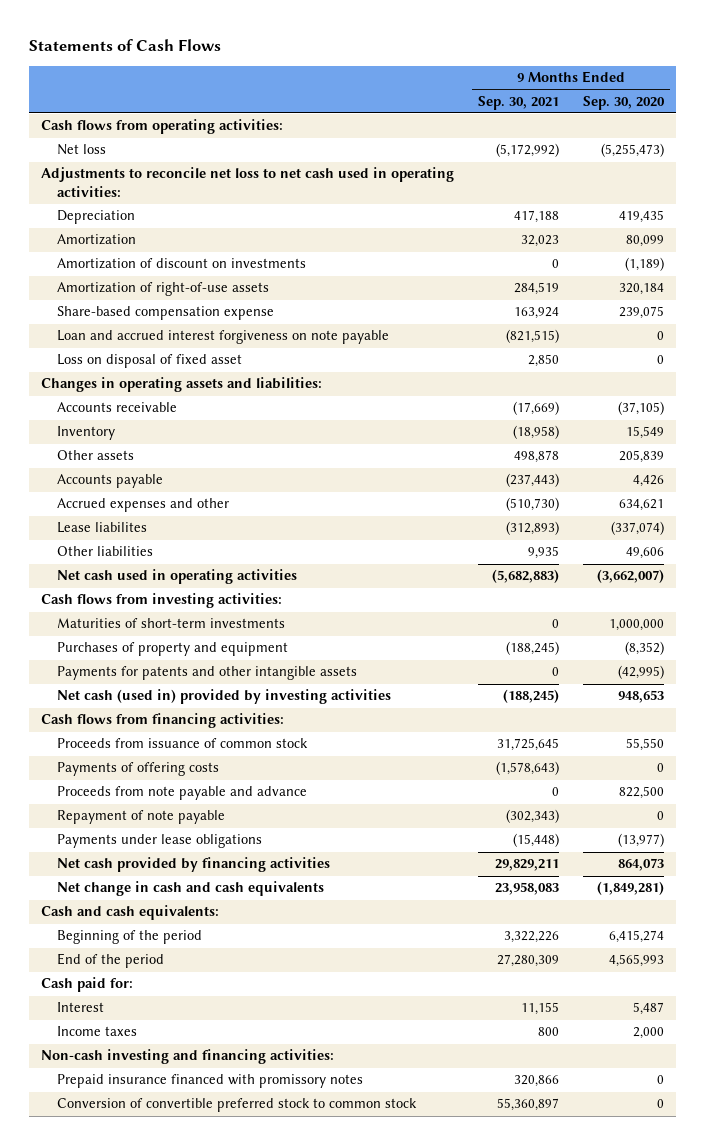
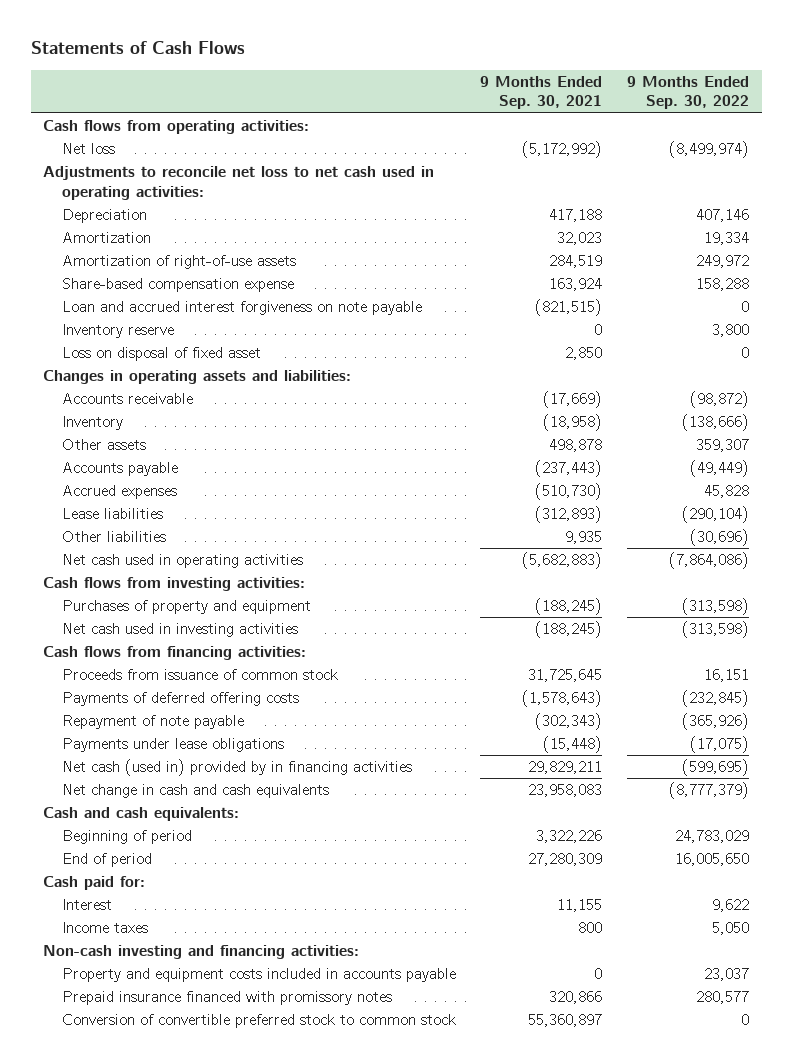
[582,95,665,110] Sep. 30, 2020 -> none
none -> [627,75,750,110] 9 Months Ended Sep. 30, 2022
[56,258,306,270] Amortization of discount on investments -> none
none -> [61,324,174,339] Inventory reserve
[56,498,229,513] Accrued expenses and other -> [61,485,177,500] Accrued expenses
[56,522,147,534] Lease liabilites -> [61,508,163,520] Lease liabilities
[56,618,285,629] Maturities of short-term investments -> none
[56,666,357,681] Payments for patents and other intangible assets -> none
[56,689,391,705] Net cash (used in) provided by investing activities -> [61,623,298,638] Net cash used in investing activities
[56,786,307,801] Proceeds from note payable and advance -> none
[56,762,219,777] Payments of offering costs -> [61,692,299,707] Payments of deferred offering costs
[56,857,330,873] Net cash provided by financing activities -> [61,759,412,777] Net cash (used in) provided by in financing activities
[56,930,202,945] Beginning of the period -> [61,830,192,845] Beginning of period
[56,953,164,969] End of the period -> [61,853,152,868] End of period
none -> [61,968,456,983] Property and equipment costs included in accounts payable

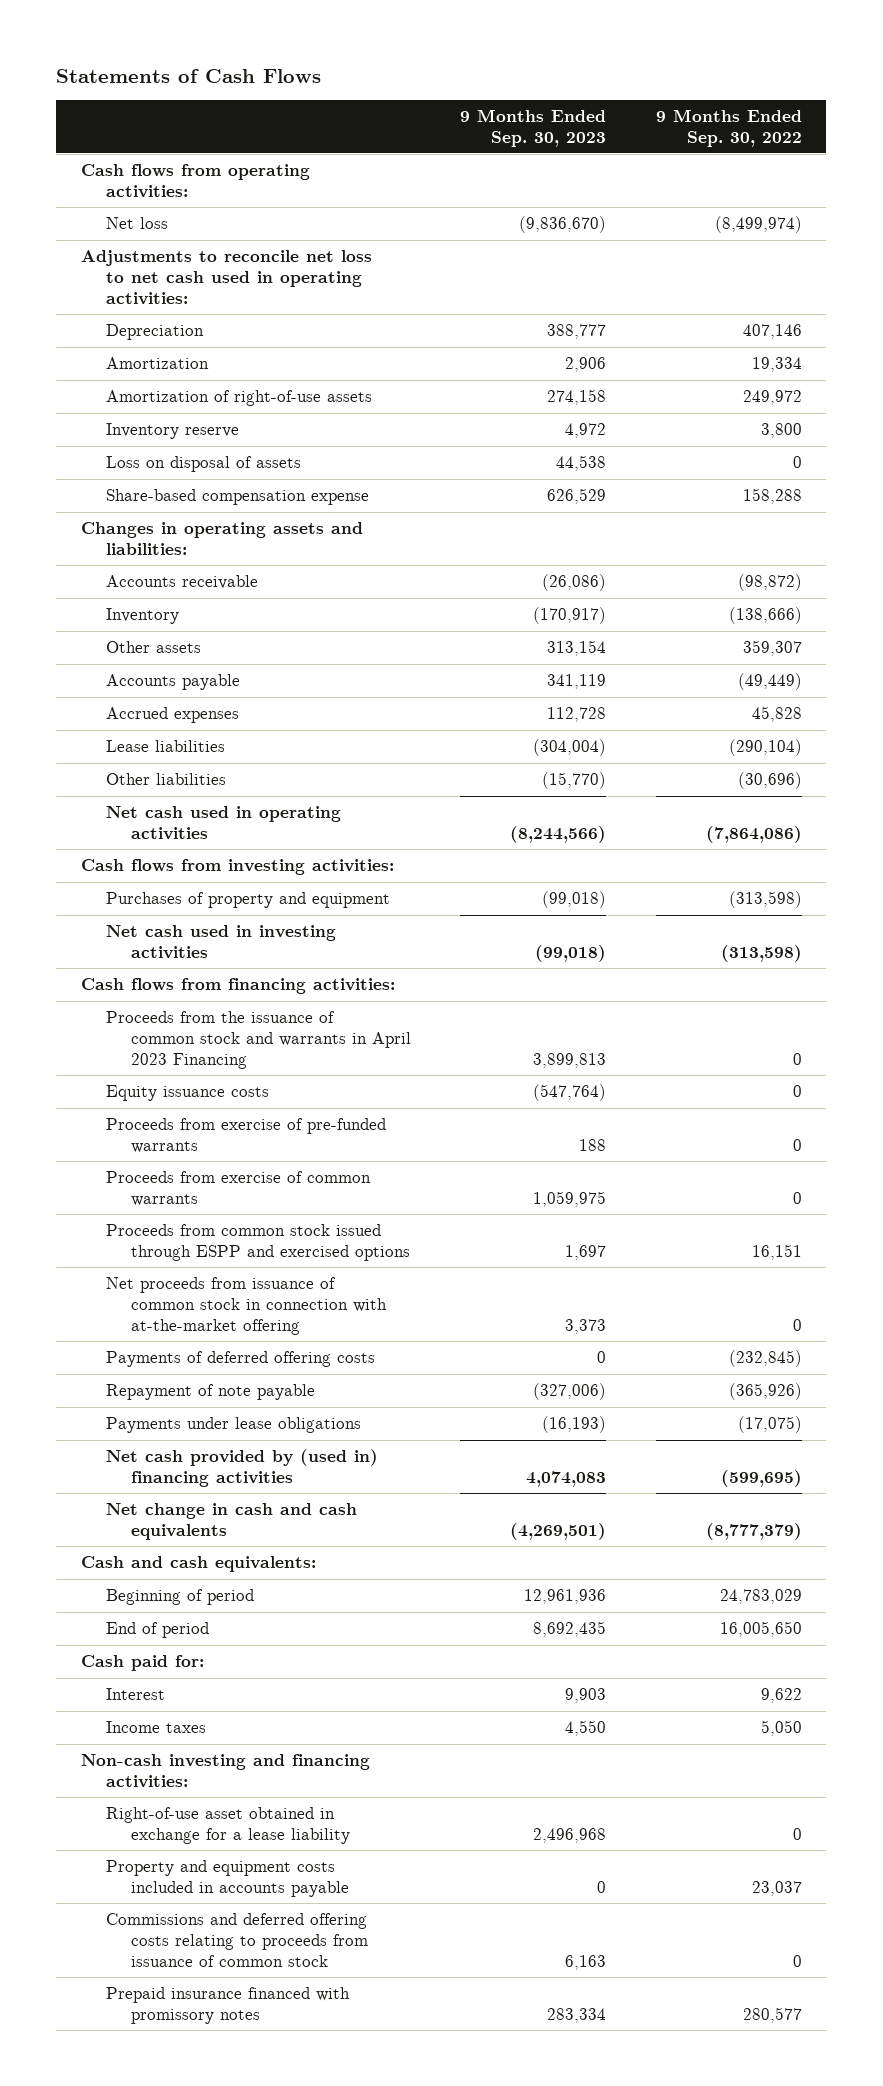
[480,75,603,110] 9 Months Ended Sep. 30, 2021 -> none
none -> [460,108,607,147] 9 Months Ended Sep. 30, 2023
[61,301,422,316] Loan and accrued interest forgiveness on note payable -> none
[61,347,261,362] Loss on disposal of fixed asset -> [105,456,301,473] Loss on disposal of assets
[61,278,294,293] Share-based compensation expense -> [105,489,369,506] Share-based compensation expense
none -> [105,1011,411,1069] Proceeds from the issuance of common stock and warrants in April 2023 Financing
none -> [105,1085,269,1102] Equity issuance costs
none -> [105,1118,386,1154] Proceeds from exercise of pre-funded warrants
none -> [105,1171,371,1207] Proceeds from exercise of common warrants
none -> [105,1224,410,1262] Proceeds from common stock issued through ESPP and exercised options
[61,669,338,681] Proceeds from issuance of common stock -> [105,1277,387,1335] Net proceeds from issuance of common stock in connection with at-the-market offering
[704,669,750,683] 16,151 -> [792,1318,802,1331] 0
[61,759,412,777] Net cash (used in) provided by in financing activities -> [105,1449,378,1488] Net cash provided by (used in) financing activities
none -> [105,1807,350,1845] Right-of-use asset obtained in exchange for a lease liability
none -> [105,1913,368,1967] Commissions and deferred offering costs relating to proceeds from issuance of common stock
[61,1014,456,1029] Conversion of convertible preferred stock to common stock -> none

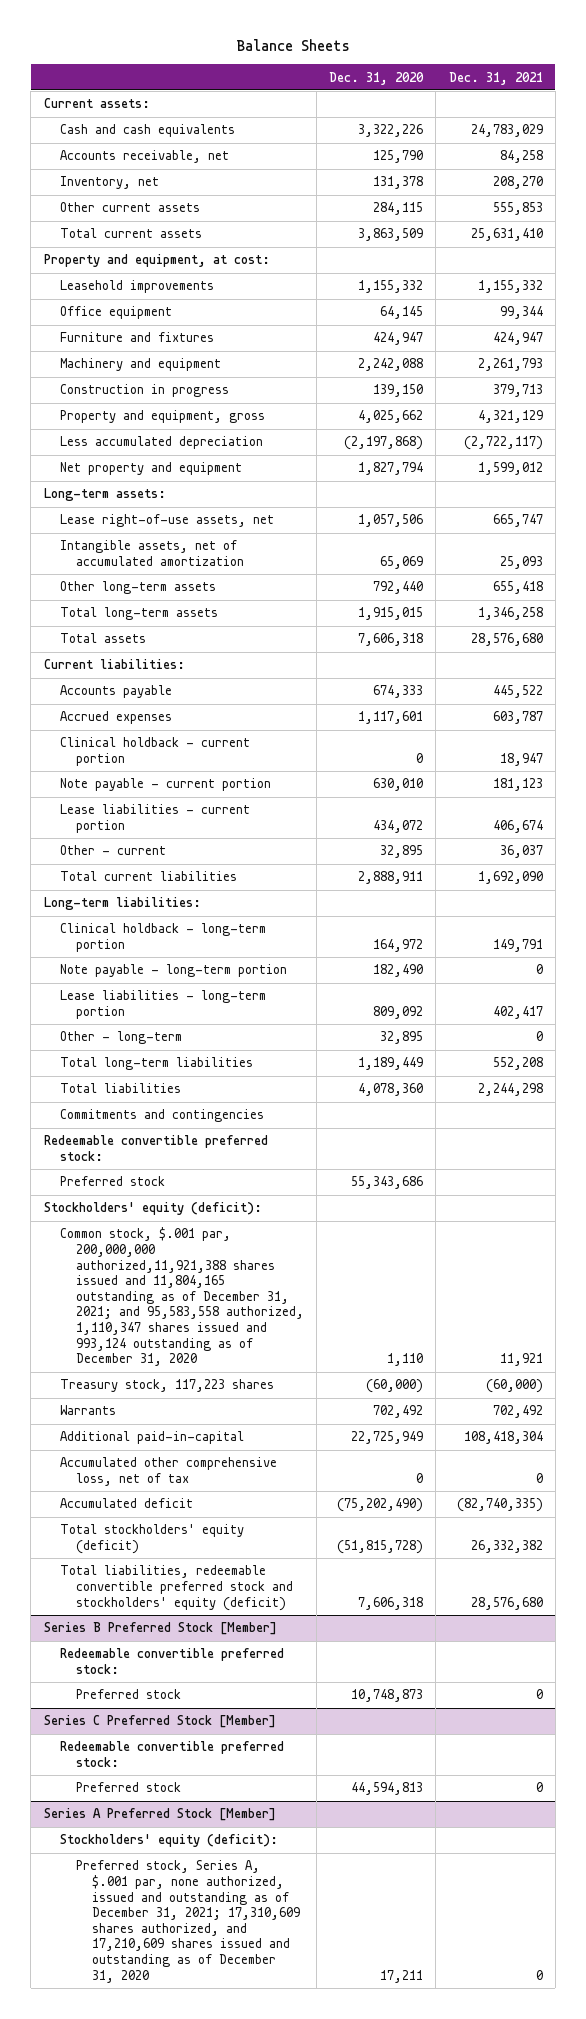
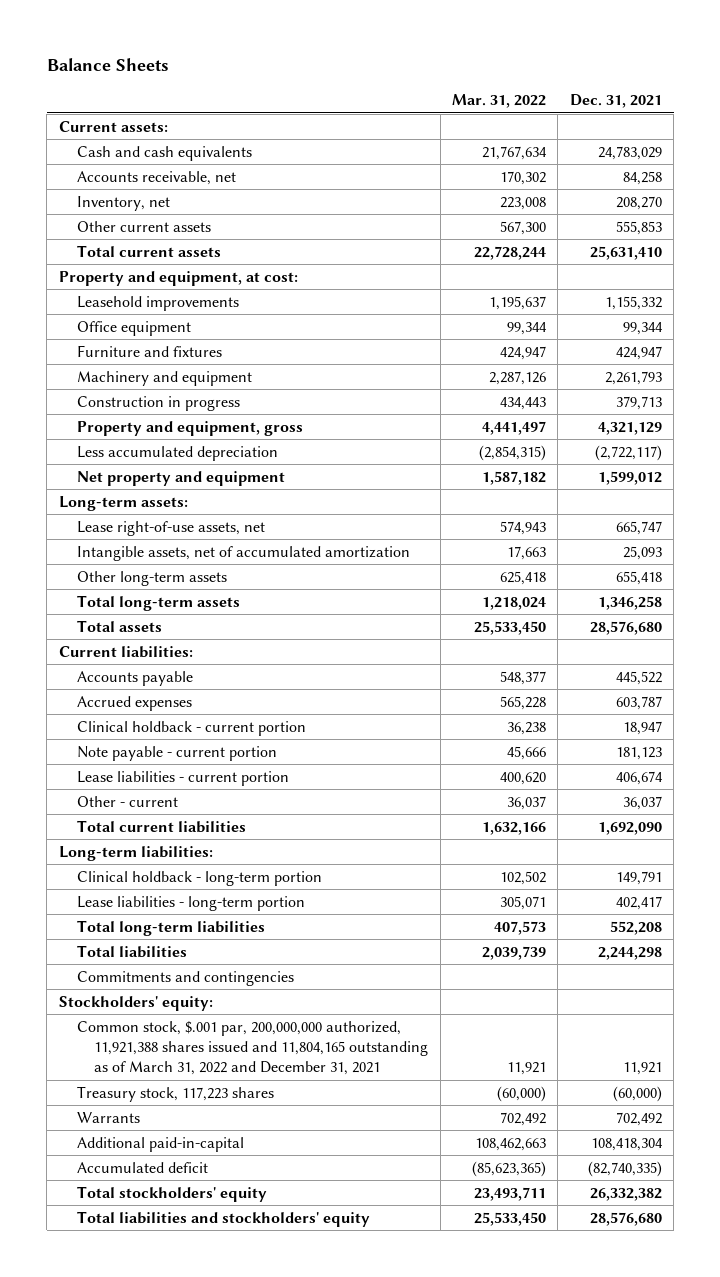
[329,71,425,85] Dec. 31, 2020 -> none
none -> [452,94,547,109] Mar. 31, 2022
[59,964,287,978] Note payable - long-term portion -> none
[59,1031,182,1045] Other - long-term -> none
[43,1135,268,1161] Redeemable convertible preferred stock: -> none
[59,1176,165,1187] Preferred stock -> none
[43,1202,262,1216] Stockholders' equity (deficit): -> [58,995,213,1011] Stockholders' equity:
[59,1227,305,1367] Common stock, $.001 par, 200,000,000 authorized,11,921,388 shares issued and 11,804,165 outstanding as of December 31, 2021; and 95,583,558 authorized, 1,110,347 shares issued and 993,124 outstanding as of December 31, 2020 -> [76,1020,429,1076] Common stock, $.001 par, 200,000,000 authorized, 11,921,388 shares issued and 11,804,165 outstanding as of March 31, 2022 and December 31, 2021
[59,1457,277,1486] Accumulated other comprehensive loss, net of tax -> none
[43,1622,277,1636] Series B Preferred Stock [Member] -> none
[59,1648,284,1674] Redeemable convertible preferred stock: -> none
[76,1689,182,1700] Preferred stock -> none
[43,1715,276,1729] Series C Preferred Stock [Member] -> none
[59,1741,284,1767] Redeemable convertible preferred stock: -> none
[76,1782,182,1793] Preferred stock -> none
[43,1808,276,1822] Series A Preferred Stock [Member] -> none
[59,1834,278,1848] Stockholders' equity (deficit): -> none
[76,1860,301,1983] Preferred stock, Series A, $.001 par, none authorized, issued and outstanding as of December 31, 2021; 17,310,609 shares authorized, and 17,210,609 shares issued and outstanding as of December 31, 2020 -> none
[59,1524,244,1554] Total stockholders' equity (deficit) -> [76,1185,267,1202] Total stockholders' equity
[59,1565,294,1611] Total liabilities, redeemable convertible preferred stock and stockholders' equity (deficit) -> [76,1210,370,1227] Total liabilities and stockholders' equity

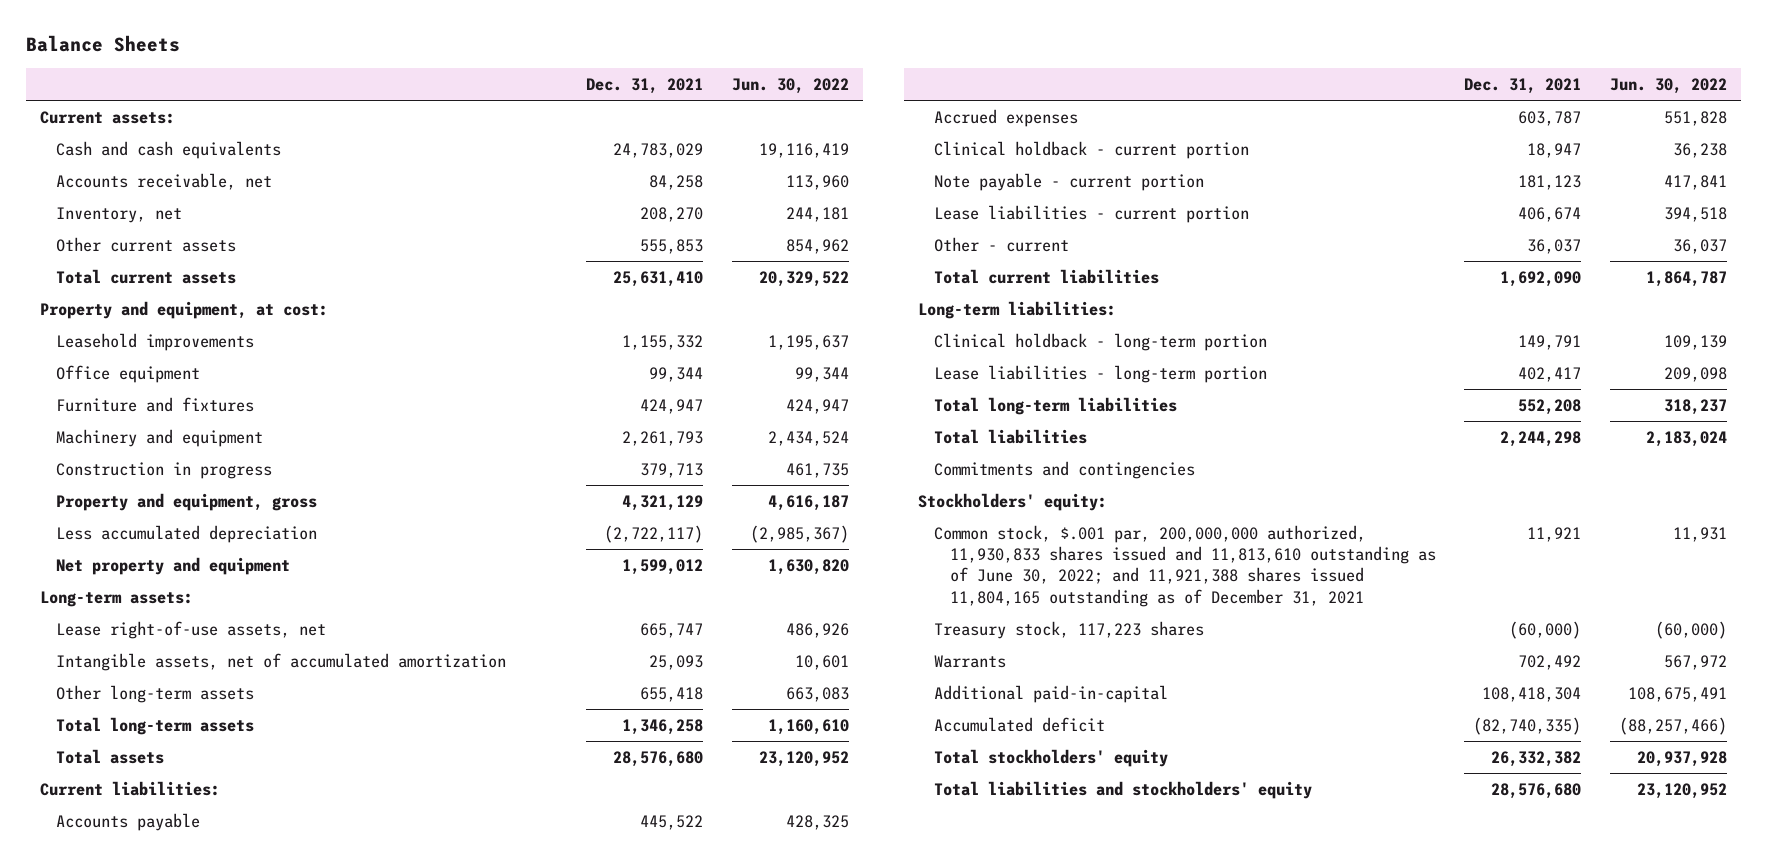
[452,94,547,109] Mar. 31, 2022 -> none
none -> [731,77,849,94] Jun. 30, 2022
[76,1020,429,1076] Common stock, $.001 par, 200,000,000 authorized, 11,921,388 shares issued and 11,804,165 outstanding as of March 31, 2022 and December 31, 2021 -> [934,524,1437,607] Common stock, $.001 par, 200,000,000 authorized, 11,930,833 shares issued and 11,813,610 outstanding as of June 30, 2022; and 11,921,388 shares issued 11,804,165 outstanding as of December 31, 2021

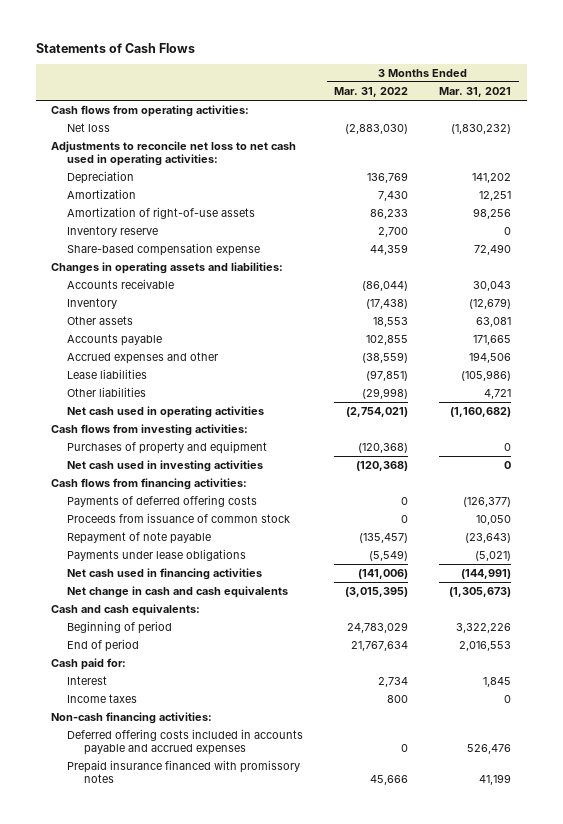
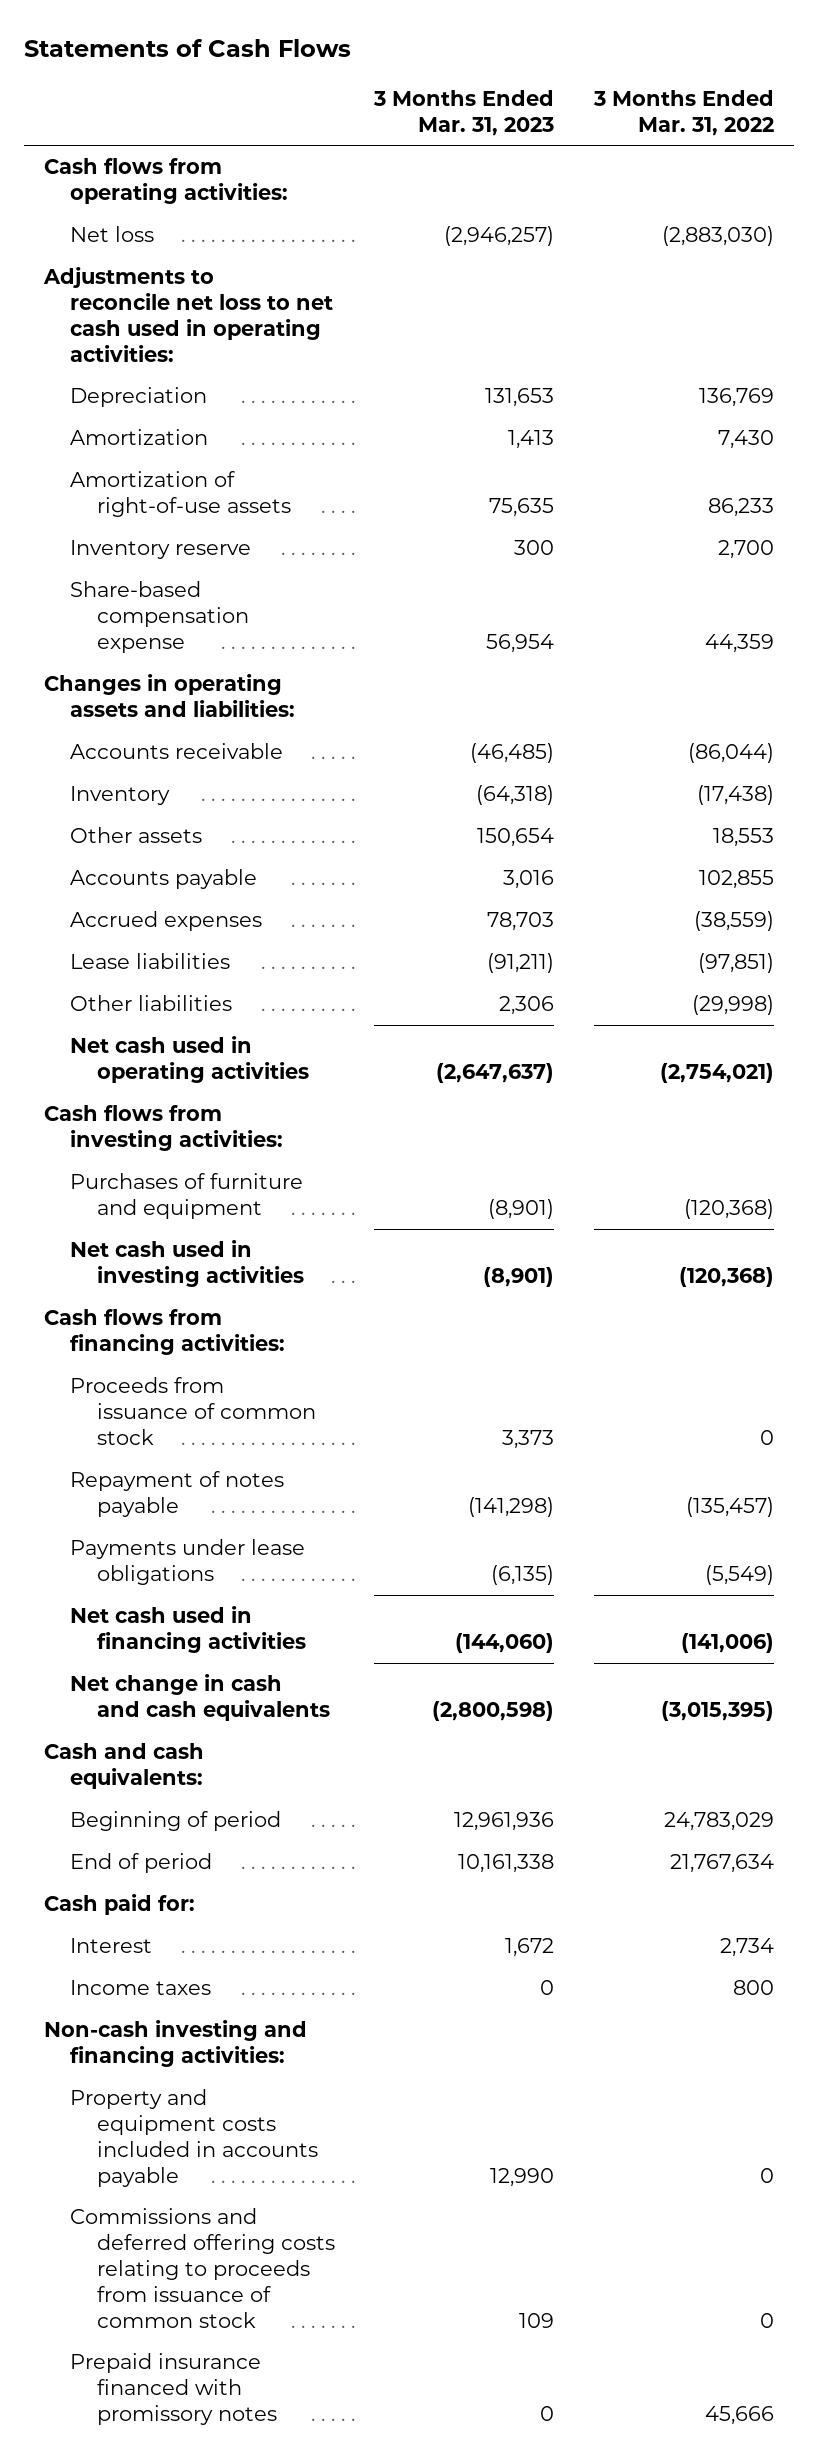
[439,87,512,98] Mar. 31, 2021 -> none
none -> [373,89,555,136] 3 Months Ended Mar. 31, 2023
[67,352,219,365] Accrued expenses and other -> [70,911,263,932] Accrued expenses
[67,441,268,455] Purchases of property and equipment -> [70,1173,304,1220] Purchases of furniture and equipment
[67,495,258,508] Payments of deferred offering costs -> none
[67,532,212,545] Repayment of note payable -> [70,1471,285,1518] Repayment of notes payable
[51,712,213,725] Non-cash financing activities: -> [43,2020,307,2068] Non-cash investing and financing activities:
[67,729,304,756] Deferred offering costs included in accounts payable and accrued expenses -> [70,2089,318,2187] Property and equipment costs included in accounts payable
none -> [70,2208,335,2328] Commissions and deferred offering costs relating to proceeds from issuance of common stock

